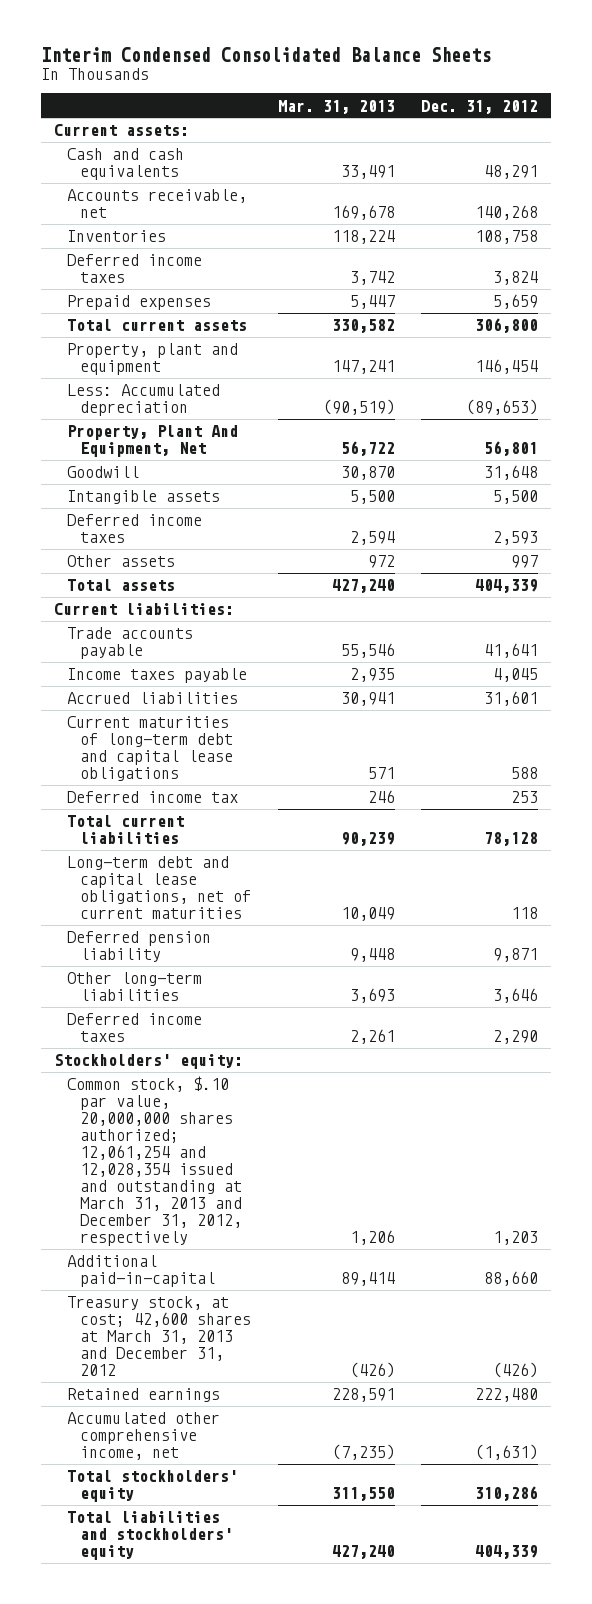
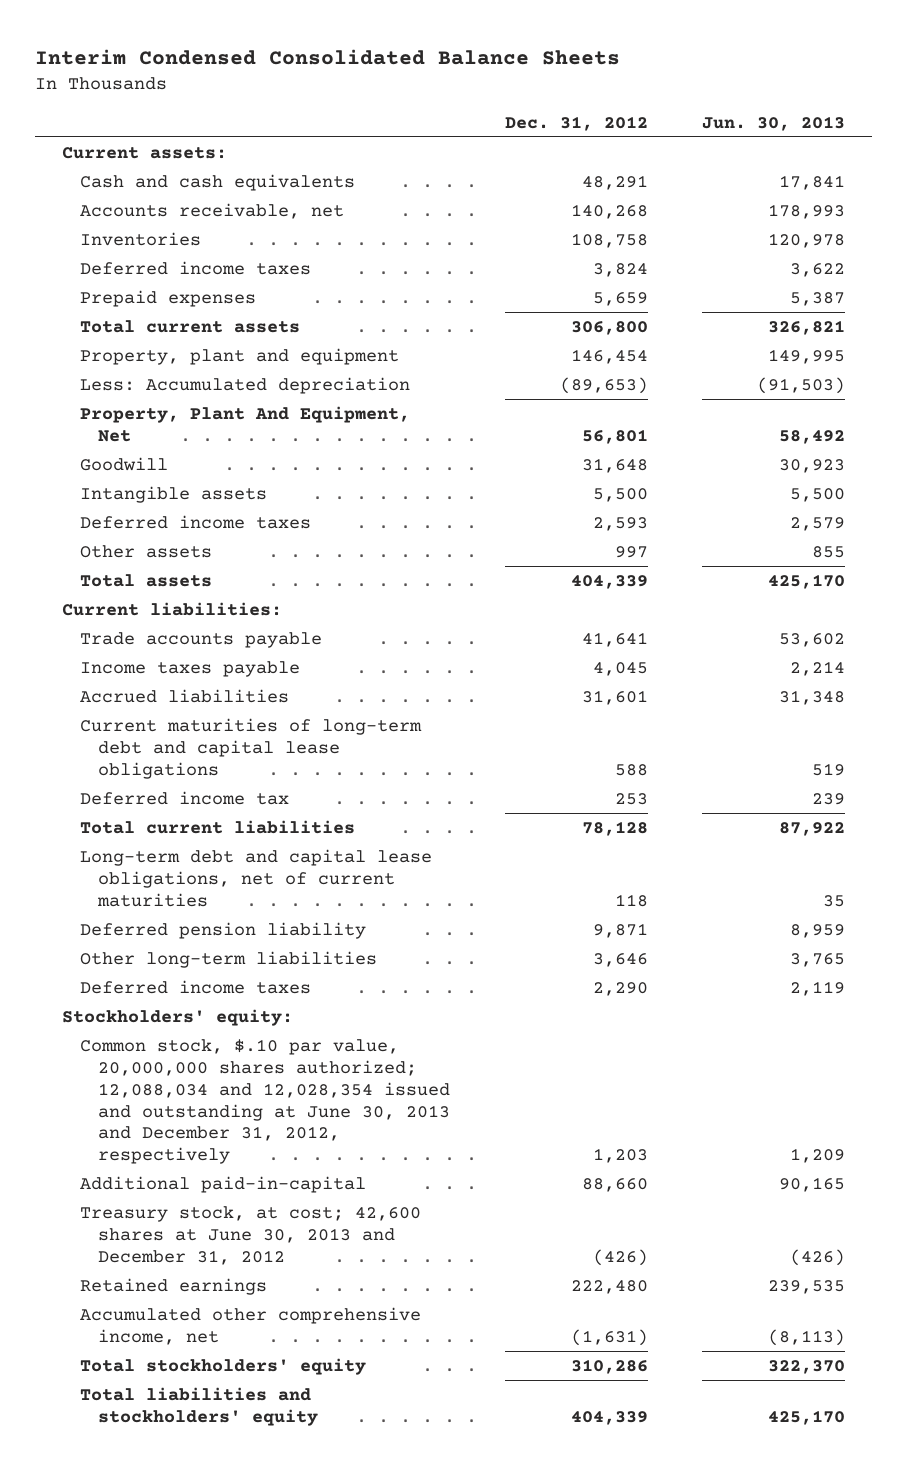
[277,99,395,114] Mar. 31, 2013 -> none
none -> [701,115,845,131] Jun. 30, 2013
[67,1076,243,1246] Common stock, $.10 par value, 20,000,000 shares authorized; 12,061,254 and 12,028,354 issued and outstanding at March 31, 2013 and December 31, 2012, respectively -> [80,1038,451,1165] Common stock, $.10 par value, 20,000,000 shares authorized; 12,088,034 and 12,028,354 issued and outstanding at June 30, 2013 and December 31, 2012, respectively
[67,1296,252,1377] Treasury stock, at cost; 42,600 shares at March 31, 2013 and December 31, 2012 -> [80,1205,422,1265] Treasury stock, at cost; 42,600 shares at June 30, 2013 and December 31, 2012

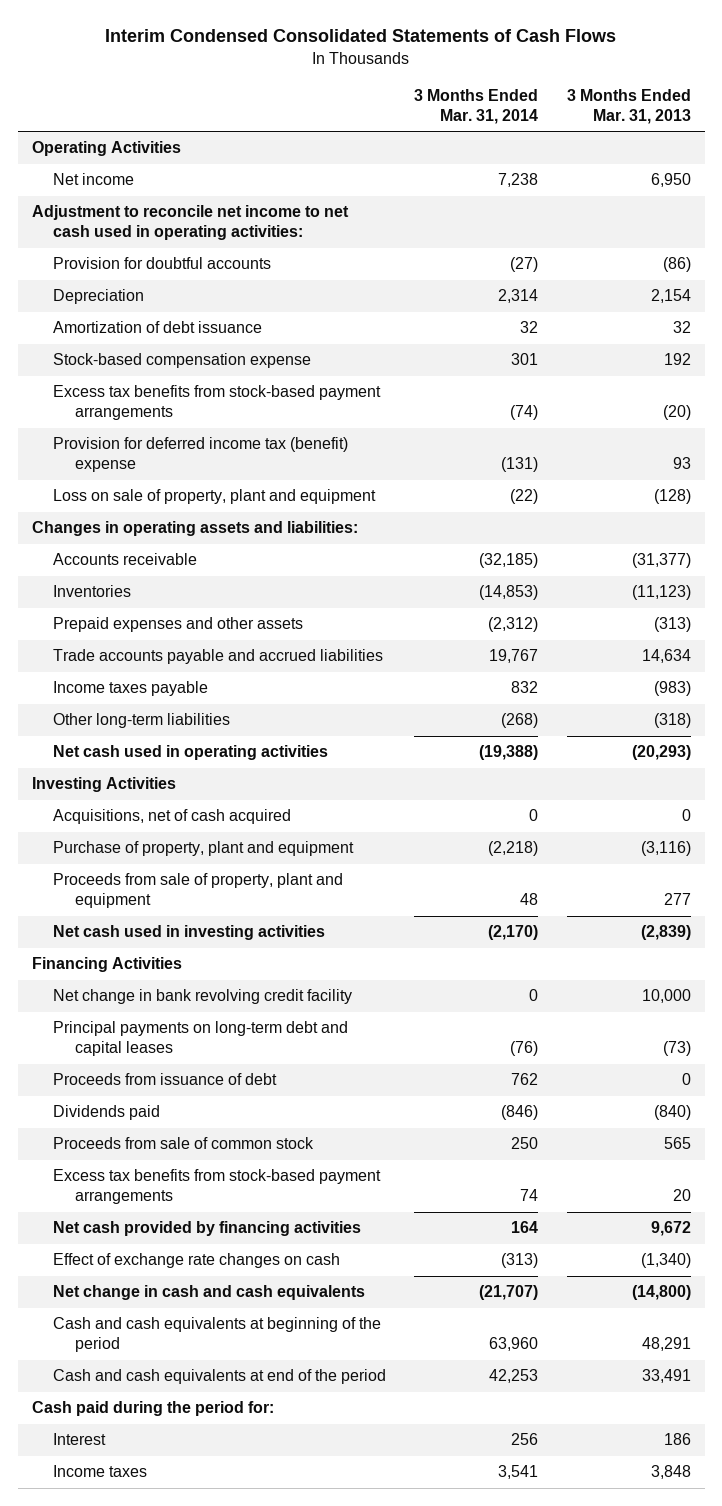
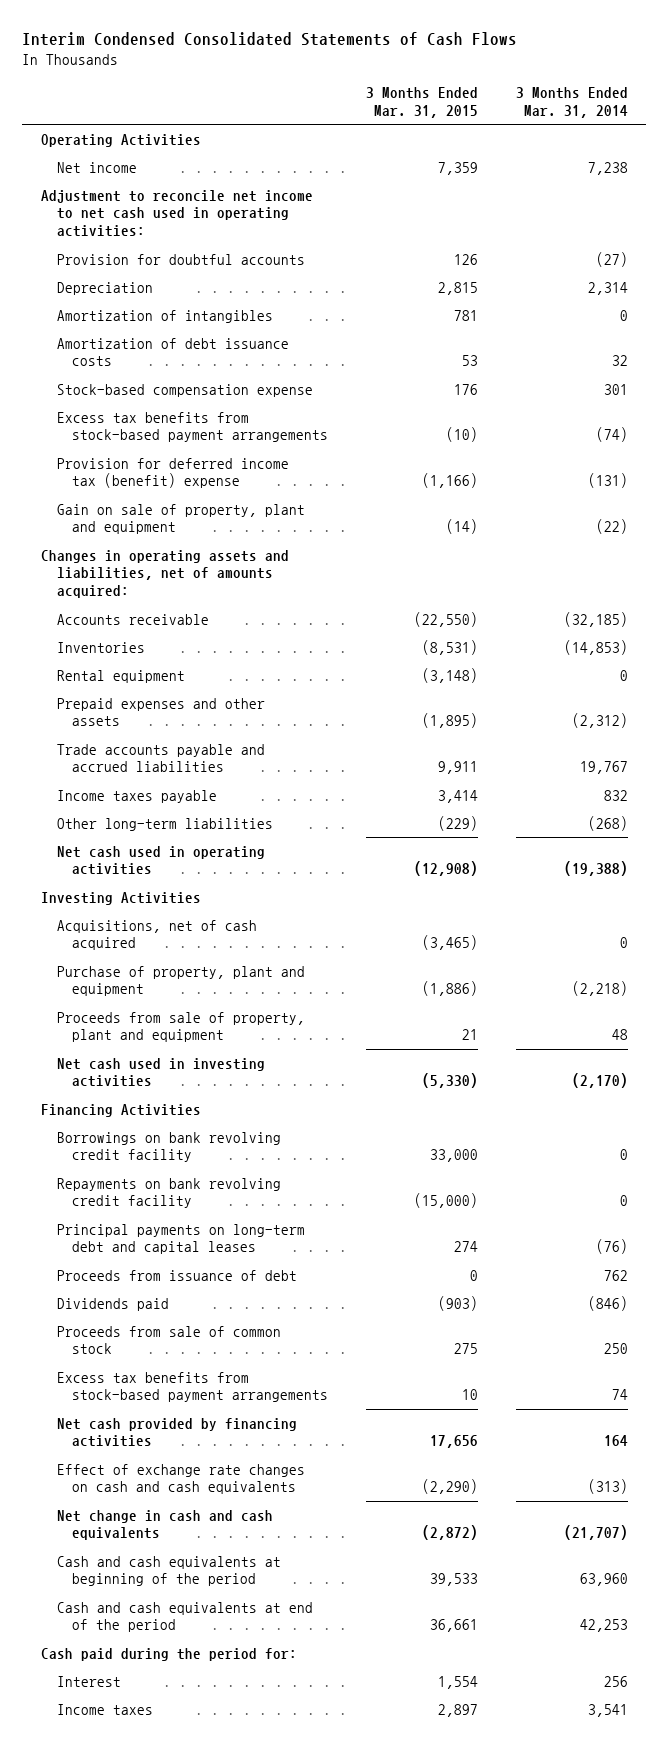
[566,88,691,124] 3 Months Ended Mar. 31, 2013 -> none
none -> [366,86,479,118] 3 Months Ended Mar. 31, 2015
none -> [56,309,273,323] Amortization of intangibles
[53,321,263,334] Amortization of debt issuance -> [56,337,289,367] Amortization of debt issuance costs
[53,489,377,505] Loss on sale of property, plant and equipment -> [56,503,305,535] Gain on sale of property, plant and equipment
[31,521,358,537] Changes in operating assets and liabilities: -> [40,549,289,599] Changes in operating assets and liabilities, net of amounts acquired:
none -> [56,669,185,683] Rental equipment
[53,989,353,1005] Net change in bank revolving credit facility -> none
none -> [56,1131,281,1163] Borrowings on bank revolving credit facility
none -> [56,1177,281,1209] Repayments on bank revolving credit facility
[53,1253,341,1269] Effect of exchange rate changes on cash -> [56,1463,305,1495] Effect of exchange rate changes on cash and cash equivalents

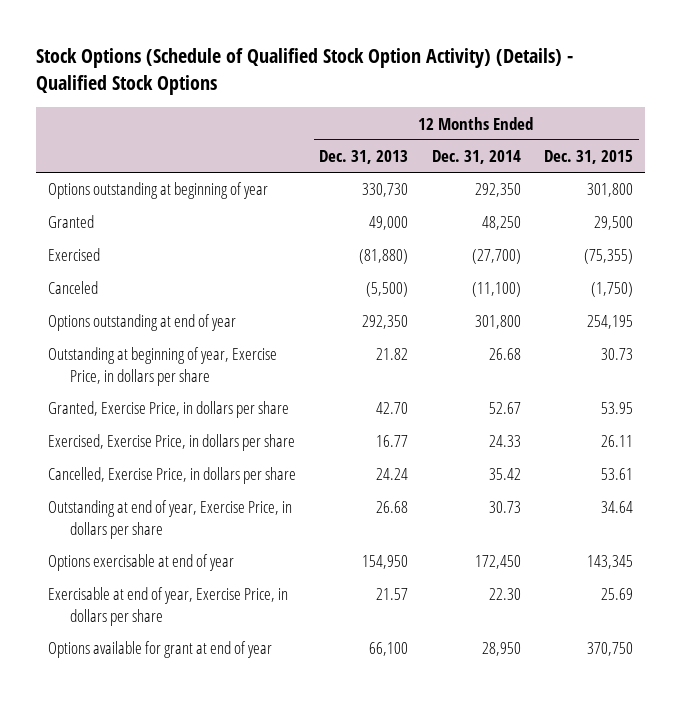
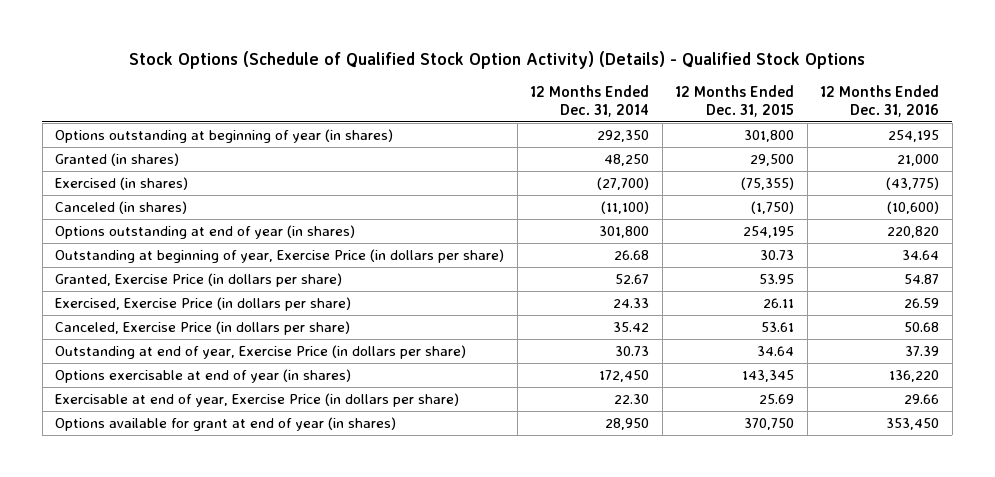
[319,150,409,165] Dec. 31, 2013 -> none
none -> [820,84,940,118] 12 Months Ended Dec. 31, 2016
[48,182,269,200] Options outstanding at beginning of year -> [55,128,394,143] Options outstanding at beginning of year (in shares)
[48,215,95,229] Granted -> [55,152,180,166] Granted (in shares)
[48,248,101,262] Exercised -> [55,176,189,190] Exercised (in shares)
[48,281,99,295] Canceled -> [55,200,188,214] Canceled (in shares)
[48,314,237,332] Options outstanding at end of year -> [55,224,356,239] Options outstanding at end of year (in shares)
[48,347,278,387] Outstanding at beginning of year, Exercise Price, in dollars per share -> [55,248,505,263] Outstanding at beginning of year, Exercise Price (in dollars per share)
[48,401,290,419] Granted, Exercise Price, in dollars per share -> [55,272,343,287] Granted, Exercise Price (in dollars per share)
[48,434,296,452] Exercised, Exercise Price, in dollars per share -> [55,296,352,311] Exercised, Exercise Price (in dollars per share)
[48,467,297,485] Cancelled, Exercise Price, in dollars per share -> [55,320,351,335] Canceled, Exercise Price (in dollars per share)
[48,500,293,540] Outstanding at end of year, Exercise Price, in dollars per share -> [55,344,467,359] Outstanding at end of year, Exercise Price (in dollars per share)
[48,554,235,572] Options exercisable at end of year -> [55,368,352,383] Options exercisable at end of year (in shares)
[48,587,289,627] Exercisable at end of year, Exercise Price, in dollars per share -> [55,392,460,407] Exercisable at end of year, Exercise Price (in dollars per share)
[48,641,273,659] Options available for grant at end of year -> [55,416,397,431] Options available for grant at end of year (in shares)

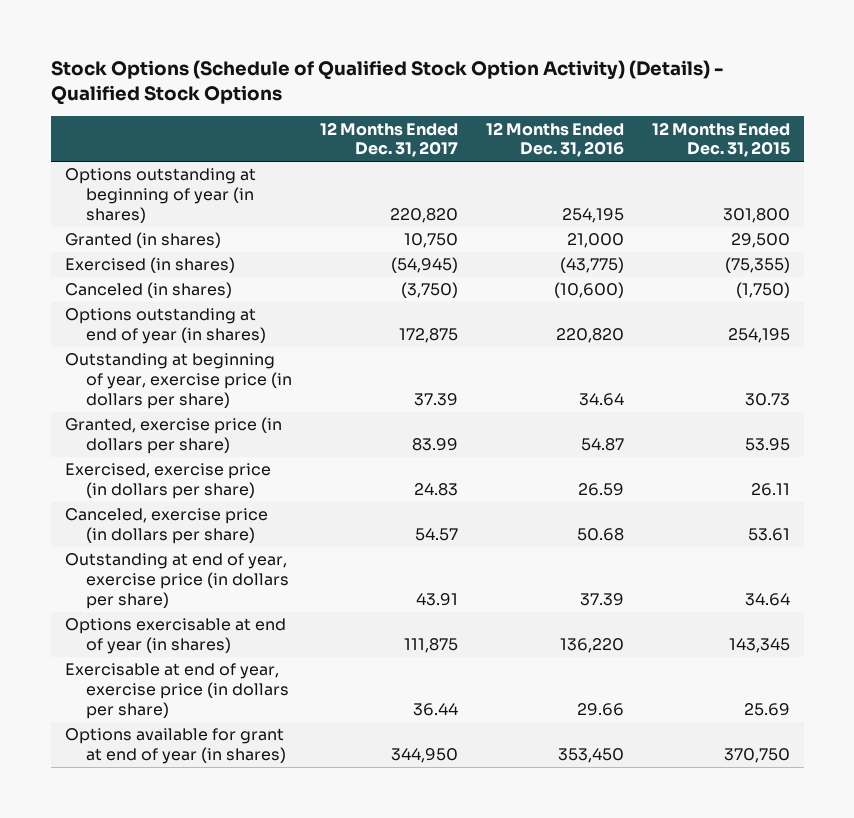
[530,84,650,118] 12 Months Ended Dec. 31, 2014 -> none
none -> [319,121,458,158] 12 Months Ended Dec. 31, 2017
[55,248,505,263] Outstanding at beginning of year, Exercise Price (in dollars per share) -> [64,353,292,410] Outstanding at beginning of year, exercise price (in dollars per share)
[55,272,343,287] Granted, Exercise Price (in dollars per share) -> [64,417,282,455] Granted, exercise price (in dollars per share)
[55,296,352,311] Exercised, Exercise Price (in dollars per share) -> [64,463,271,500] Exercised, exercise price (in dollars per share)
[55,320,351,335] Canceled, Exercise Price (in dollars per share) -> [64,508,268,545] Canceled, exercise price (in dollars per share)
[55,344,467,359] Outstanding at end of year, Exercise Price (in dollars per share) -> [64,553,289,610] Outstanding at end of year, exercise price (in dollars per share)
[55,392,460,407] Exercisable at end of year, Exercise Price (in dollars per share) -> [64,663,289,720] Exercisable at end of year, exercise price (in dollars per share)

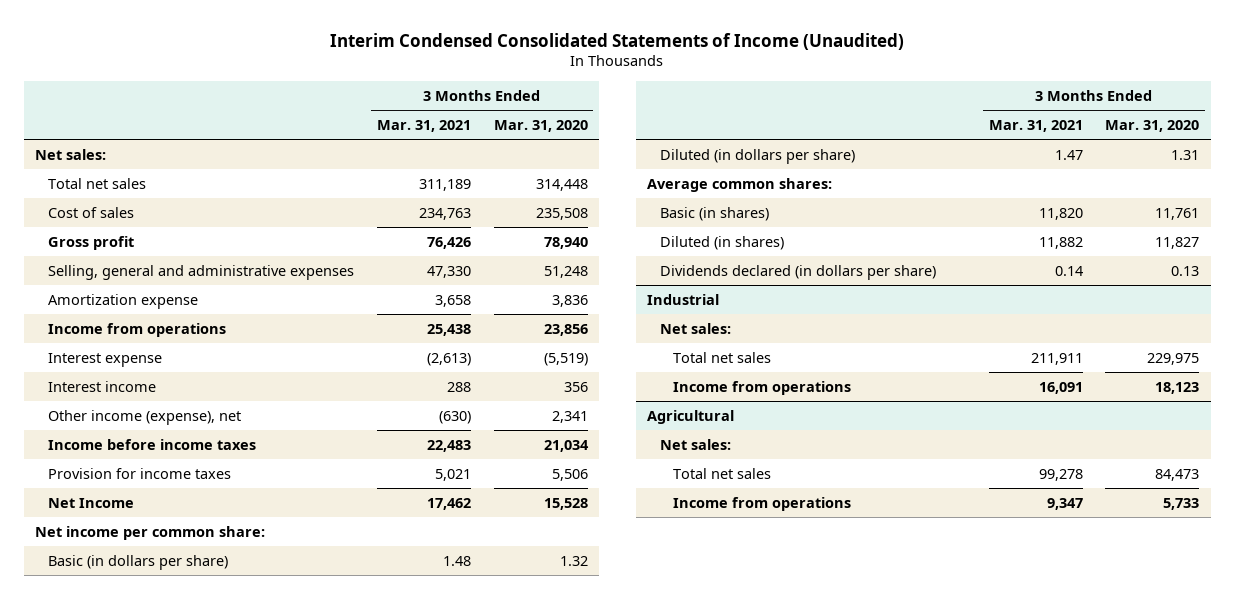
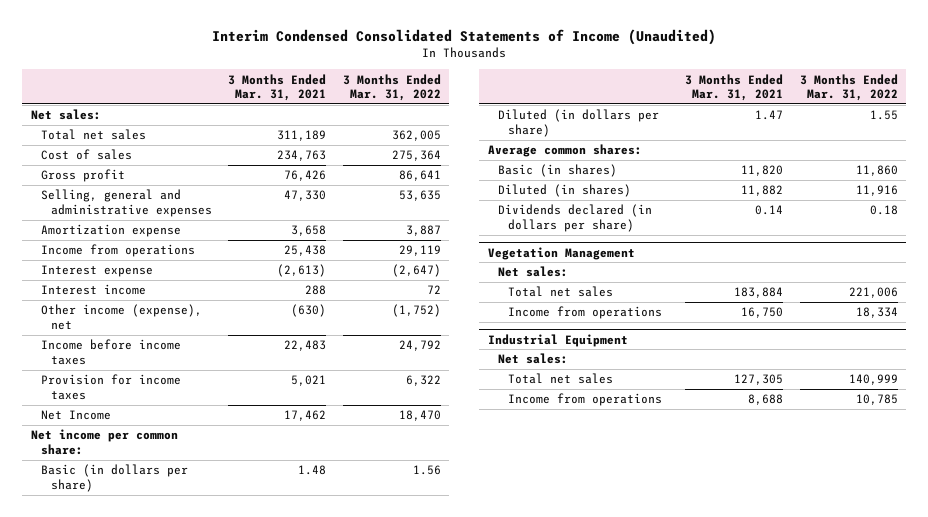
[493,120,588,133] Mar. 31, 2020 -> none
none -> [342,73,441,102] 3 Months Ended Mar. 31, 2022
[646,293,719,305] Industrial -> none
none -> [487,246,635,260] Vegetation Management
[646,409,734,424] Agricultural -> none
[1030,352,1083,365] 211,911 -> [734,287,784,299] 183,884
[1038,381,1083,394] 16,091 -> [741,307,784,319] 16,750
none -> [487,333,628,347] Industrial Equipment
[1038,468,1083,481] 99,278 -> [734,374,784,386] 127,305
[1046,497,1083,510] 9,347 -> [748,394,784,406] 8,688

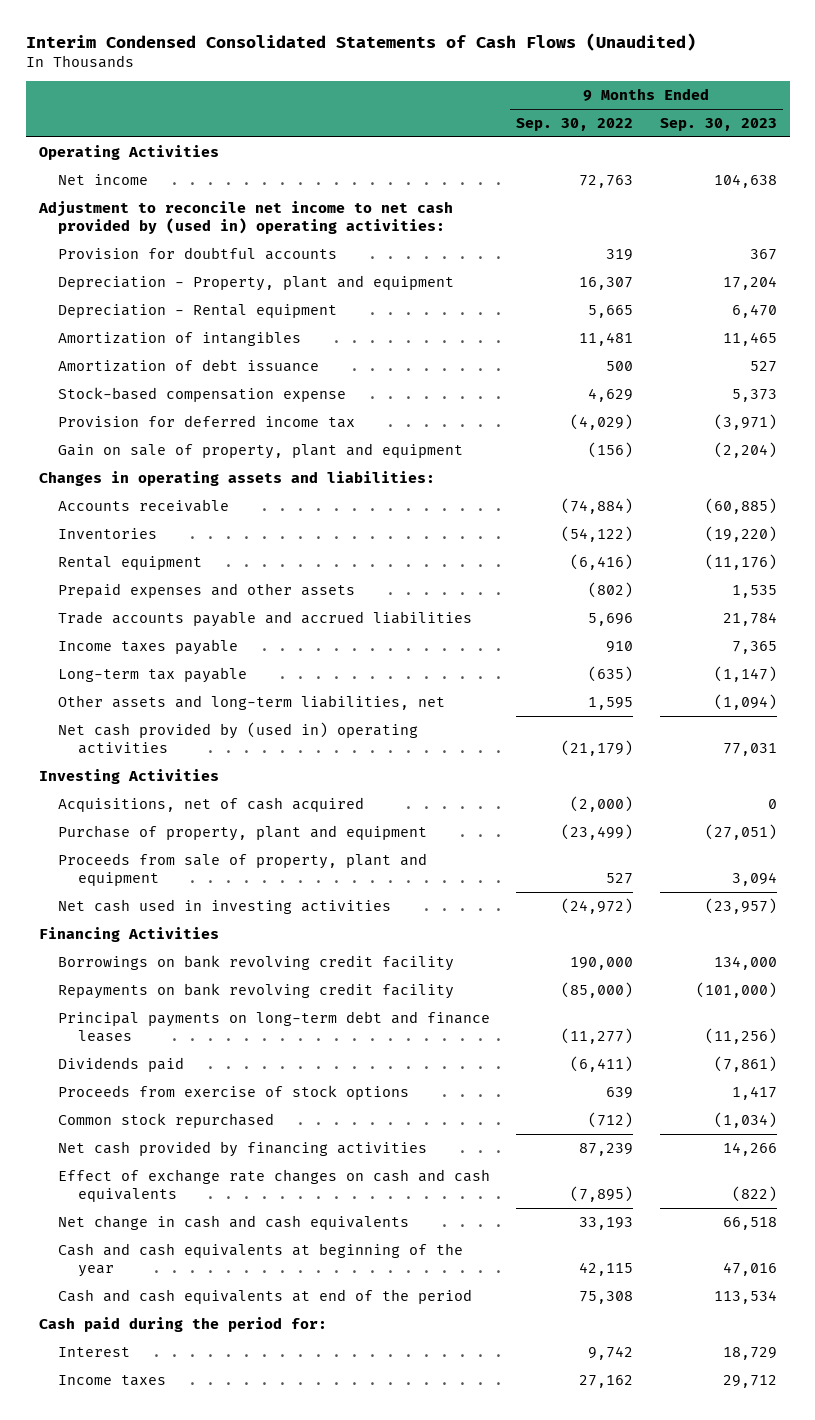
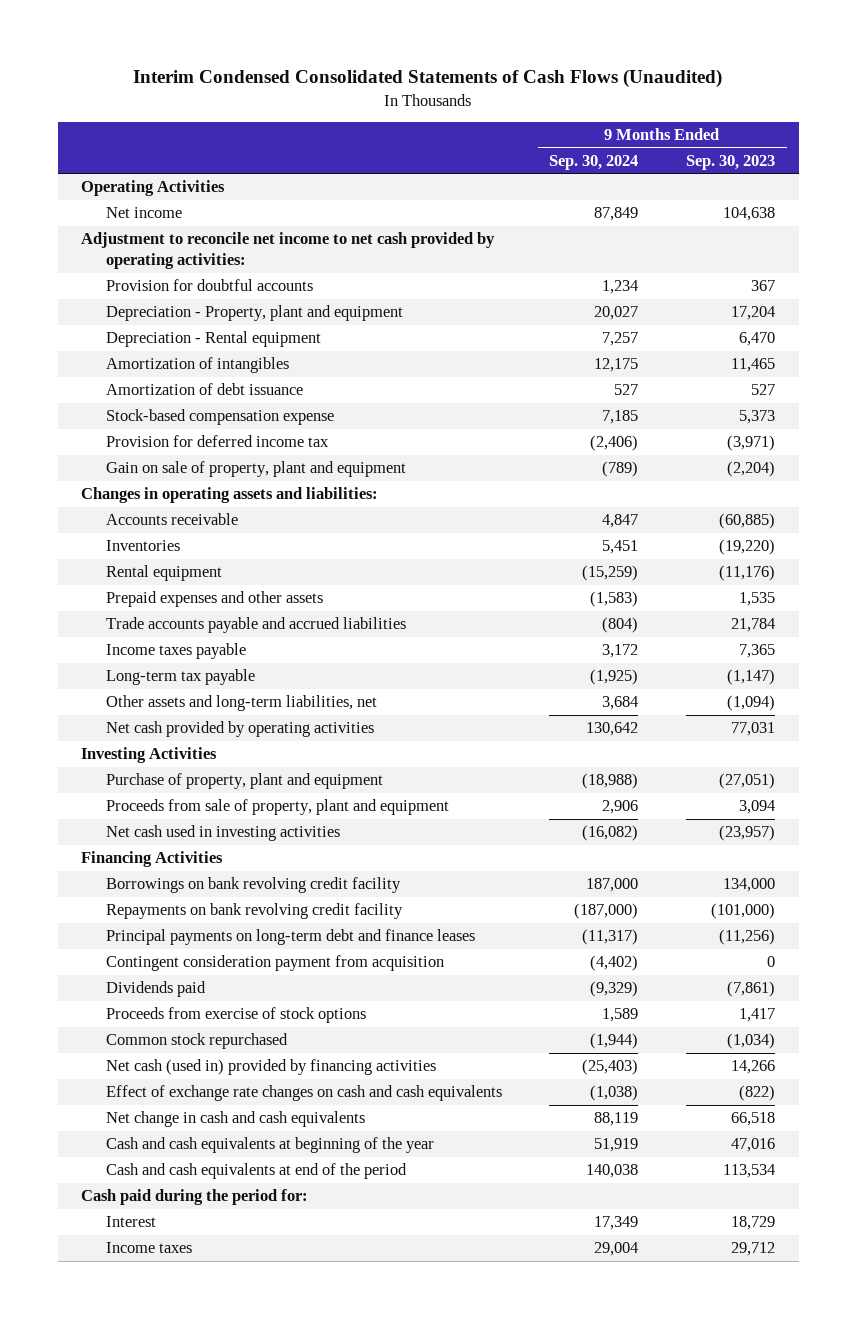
[516,117,634,131] Sep. 30, 2022 -> none
none -> [549,154,639,170] Sep. 30, 2024
[37,200,453,234] Adjustment to reconcile net income to net cash provided by (used in) operating activities: -> [81,232,496,270] Adjustment to reconcile net income to net cash provided by operating activities:
[58,721,419,754] Net cash provided by (used in) operating activities -> [105,721,374,738] Net cash provided by operating activities
[58,796,365,812] Acquisitions, net of cash acquired -> none
none -> [105,955,444,972] Contingent consideration payment from acquisition
[58,1140,428,1157] Net cash provided by financing activities -> [105,1059,436,1076] Net cash (used in) provided by financing activities

